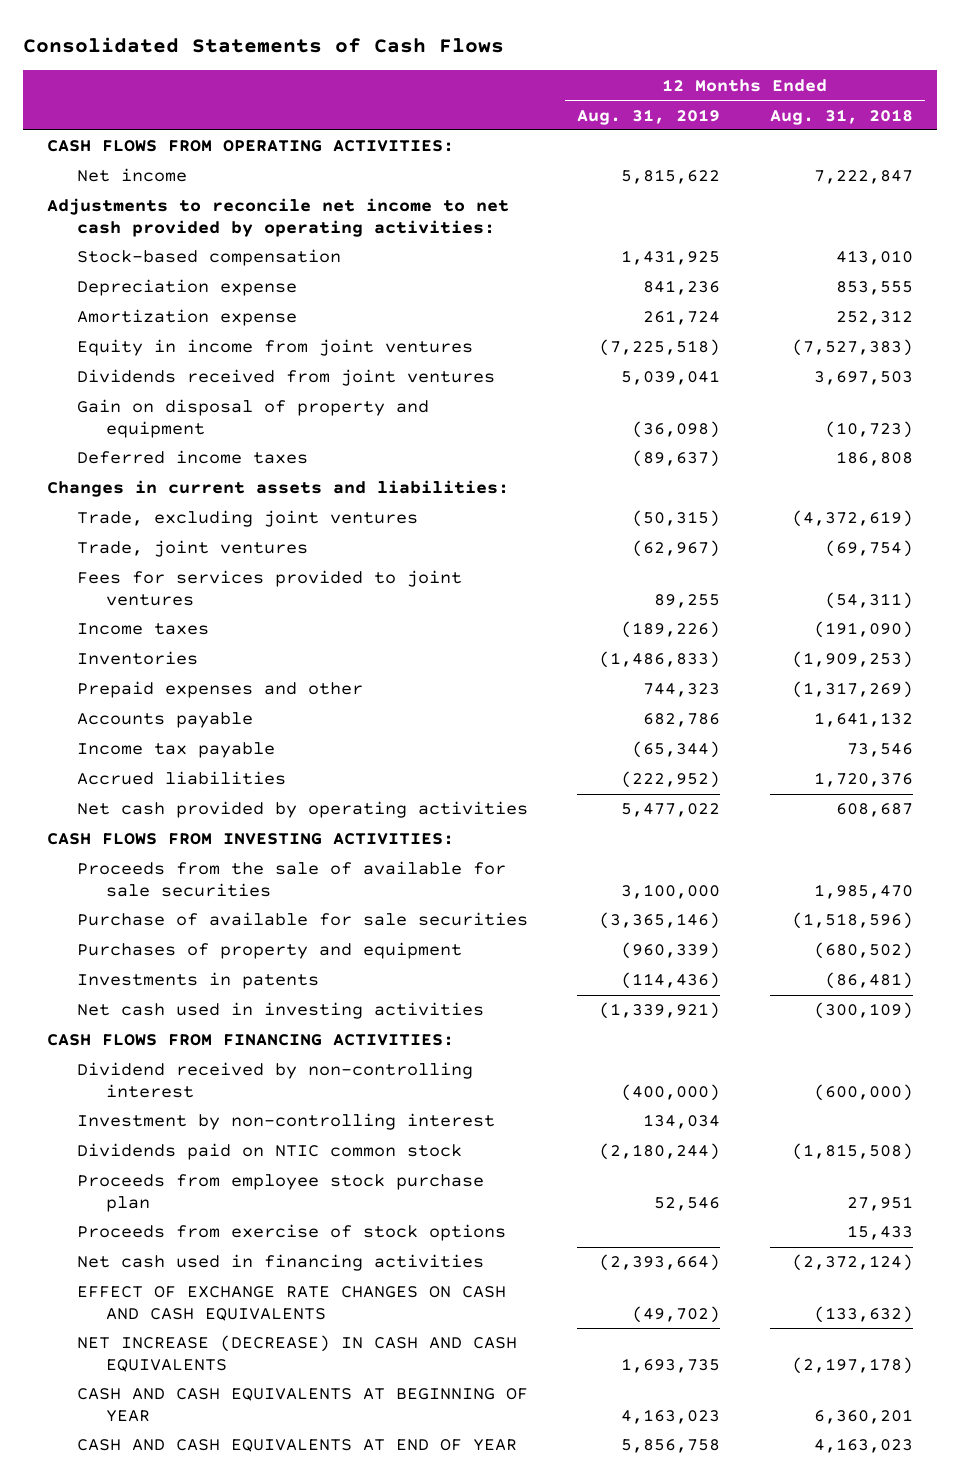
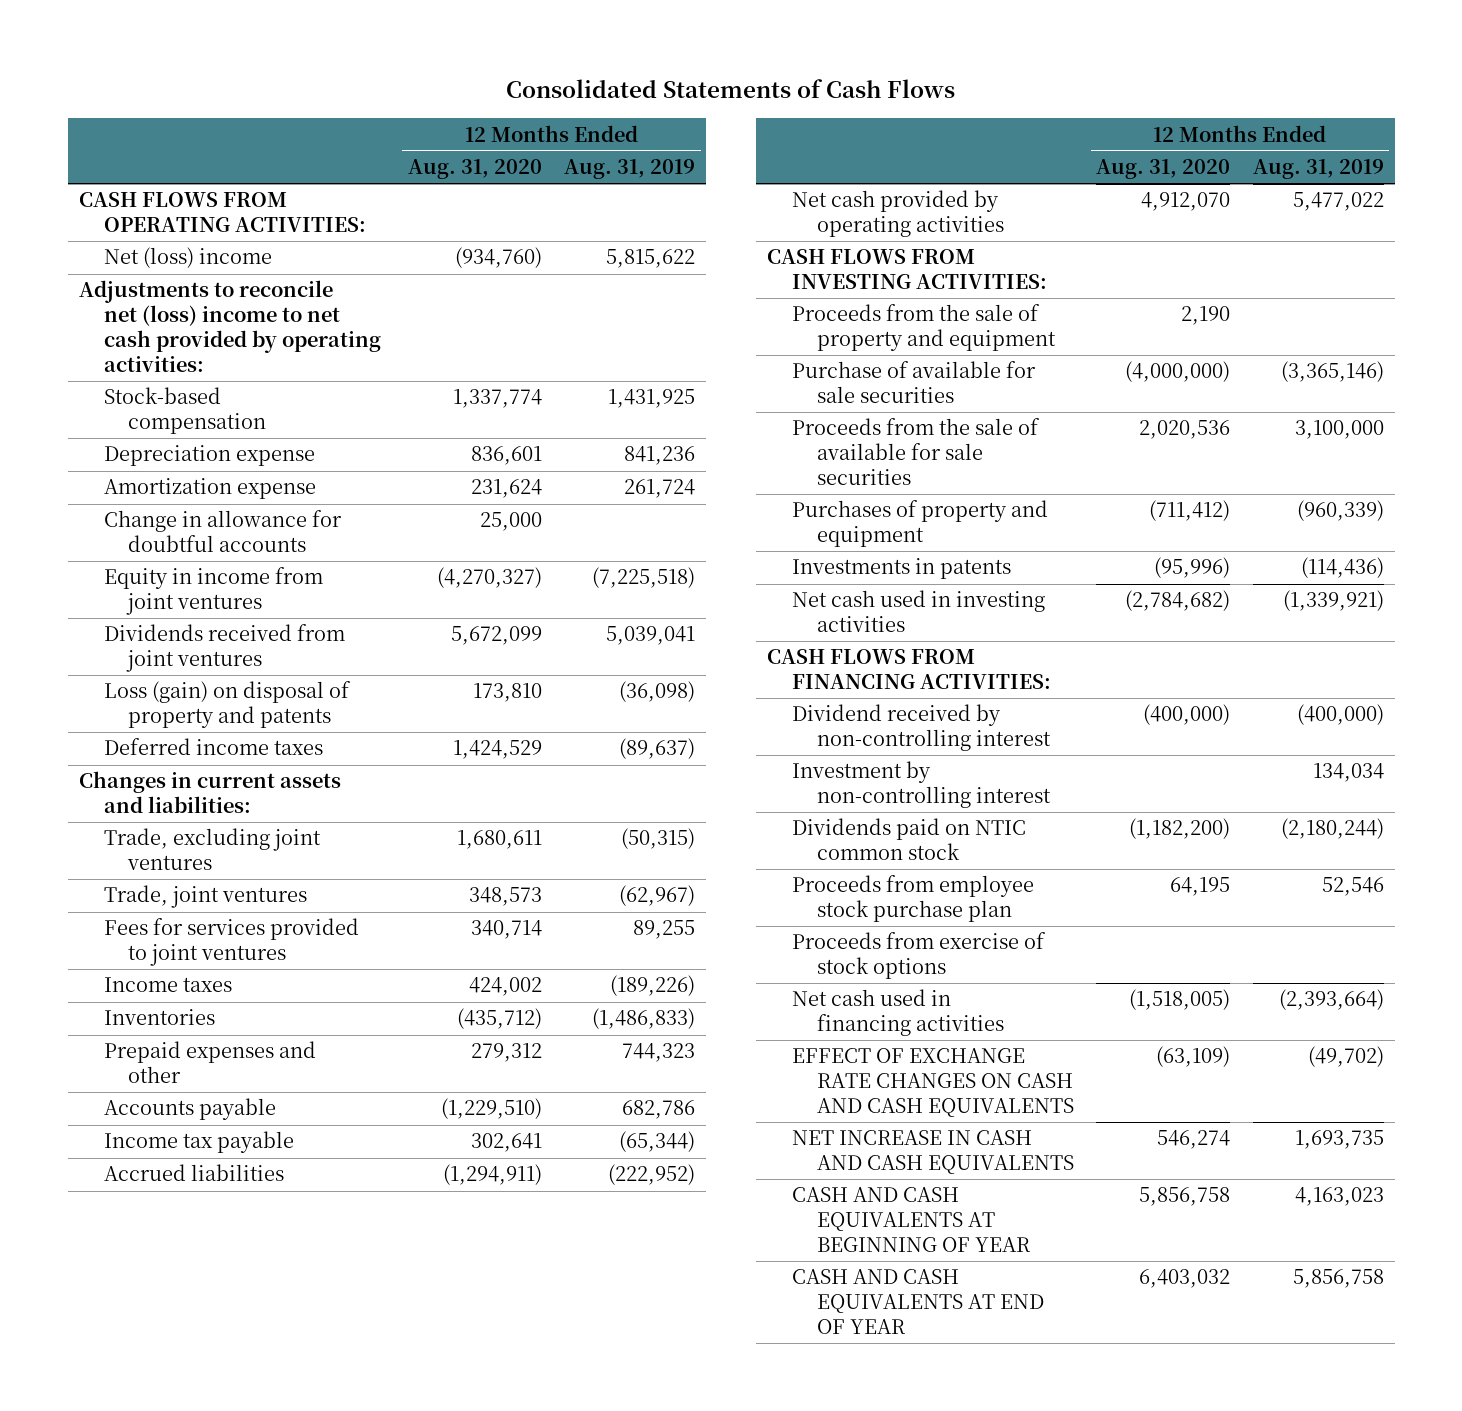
[769,108,913,125] Aug. 31, 2018 -> none
none -> [407,159,542,180] Aug. 31, 2020
[76,168,187,183] Net income -> [103,247,272,269] Net (loss) income
[47,198,510,238] Adjustments to reconcile net income to net cash provided by operating activities: -> [78,280,381,373] Adjustments to reconcile net (loss) income to net cash provided by operating activities:
none -> [103,510,342,553] Change in allowance for doubtful accounts
[76,399,429,439] Gain on disposal of property and equipment -> [103,681,351,729] Loss (gain) on disposal of property and patents
none -> [791,304,1056,352] Proceeds from the sale of property and equipment
[76,861,506,898] Proceeds from the sale of available for sale securities -> [791,418,1040,486] Proceeds from the sale of available for sale securities
[76,1335,517,1373] NET INCREASE (DECREASE) IN CASH AND CASH EQUIVALENTS -> [791,1130,1074,1175] NET INCREASE IN CASH AND CASH EQUIVALENTS

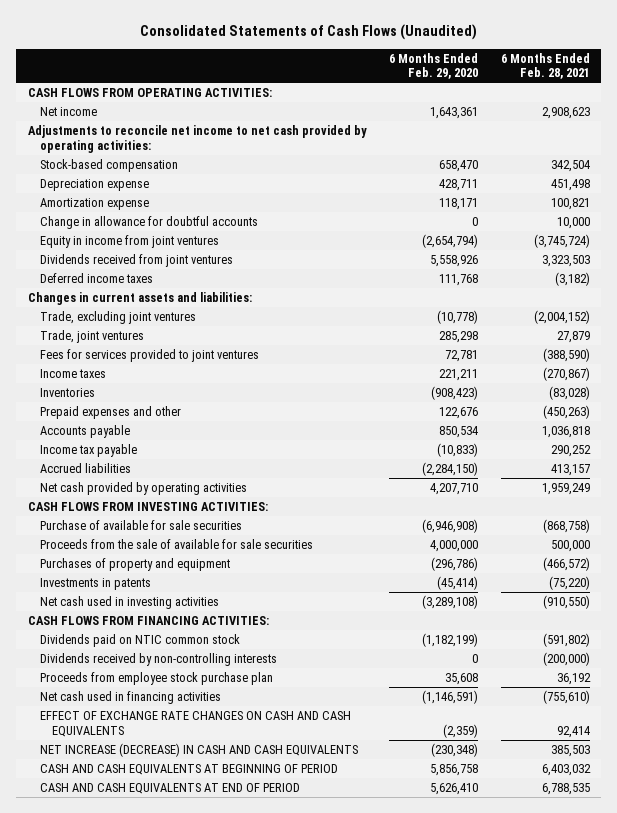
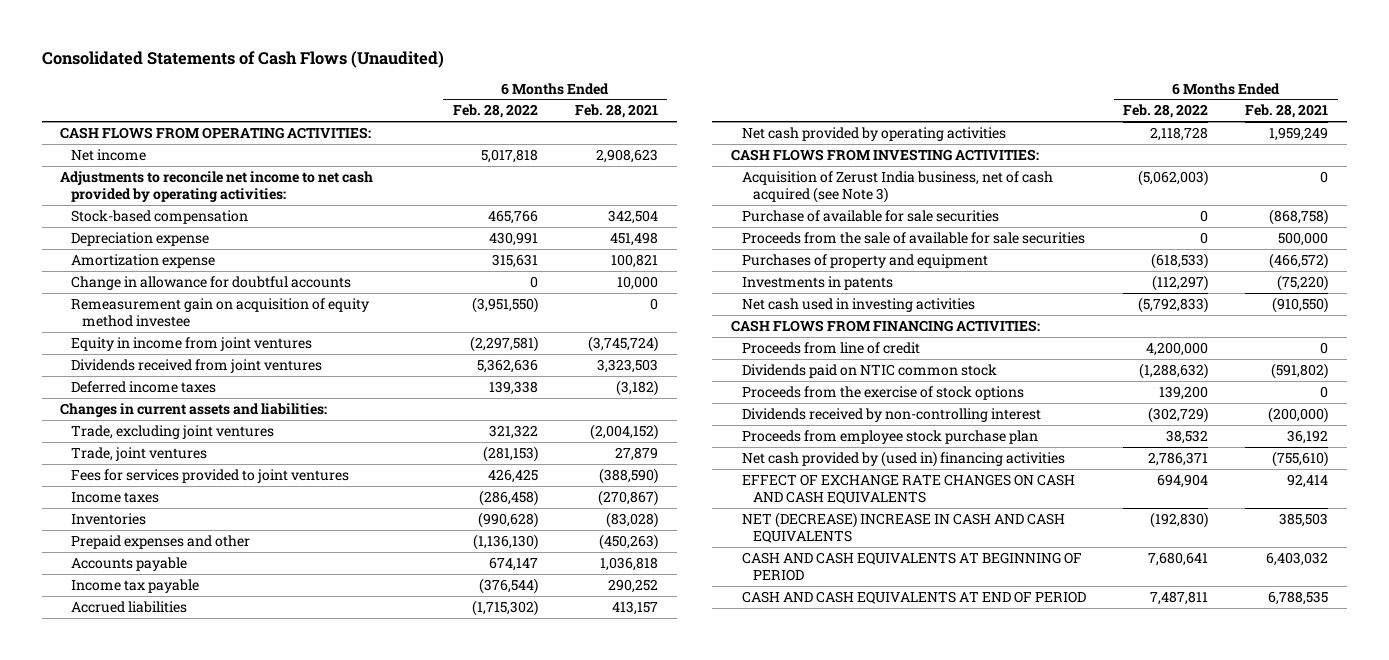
[389,52,479,80] 6 Months Ended Feb. 29, 2020 -> none
none -> [452,104,538,119] Feb. 28, 2022
none -> [71,297,370,327] Remeasurement gain on acquisition of equity method investee
none -> [741,170,1053,203] Acquisition of Zerust India business, net of cash acquired (see Note 3)
none -> [741,341,920,354] Proceeds from line of credit
none -> [741,385,1024,400] Proceeds from the exercise of stock options
[39,652,277,666] Dividends received by non-controlling interests -> [741,407,1041,422] Dividends received by non-controlling interest
[39,690,221,704] Net cash used in financing activities -> [741,450,1065,467] Net cash provided by (used in) financing activities
[39,742,358,757] NET INCREASE (DECREASE) IN CASH AND CASH EQUIVALENTS -> [741,511,1065,543] NET (DECREASE) INCREASE IN CASH AND CASH EQUIVALENTS

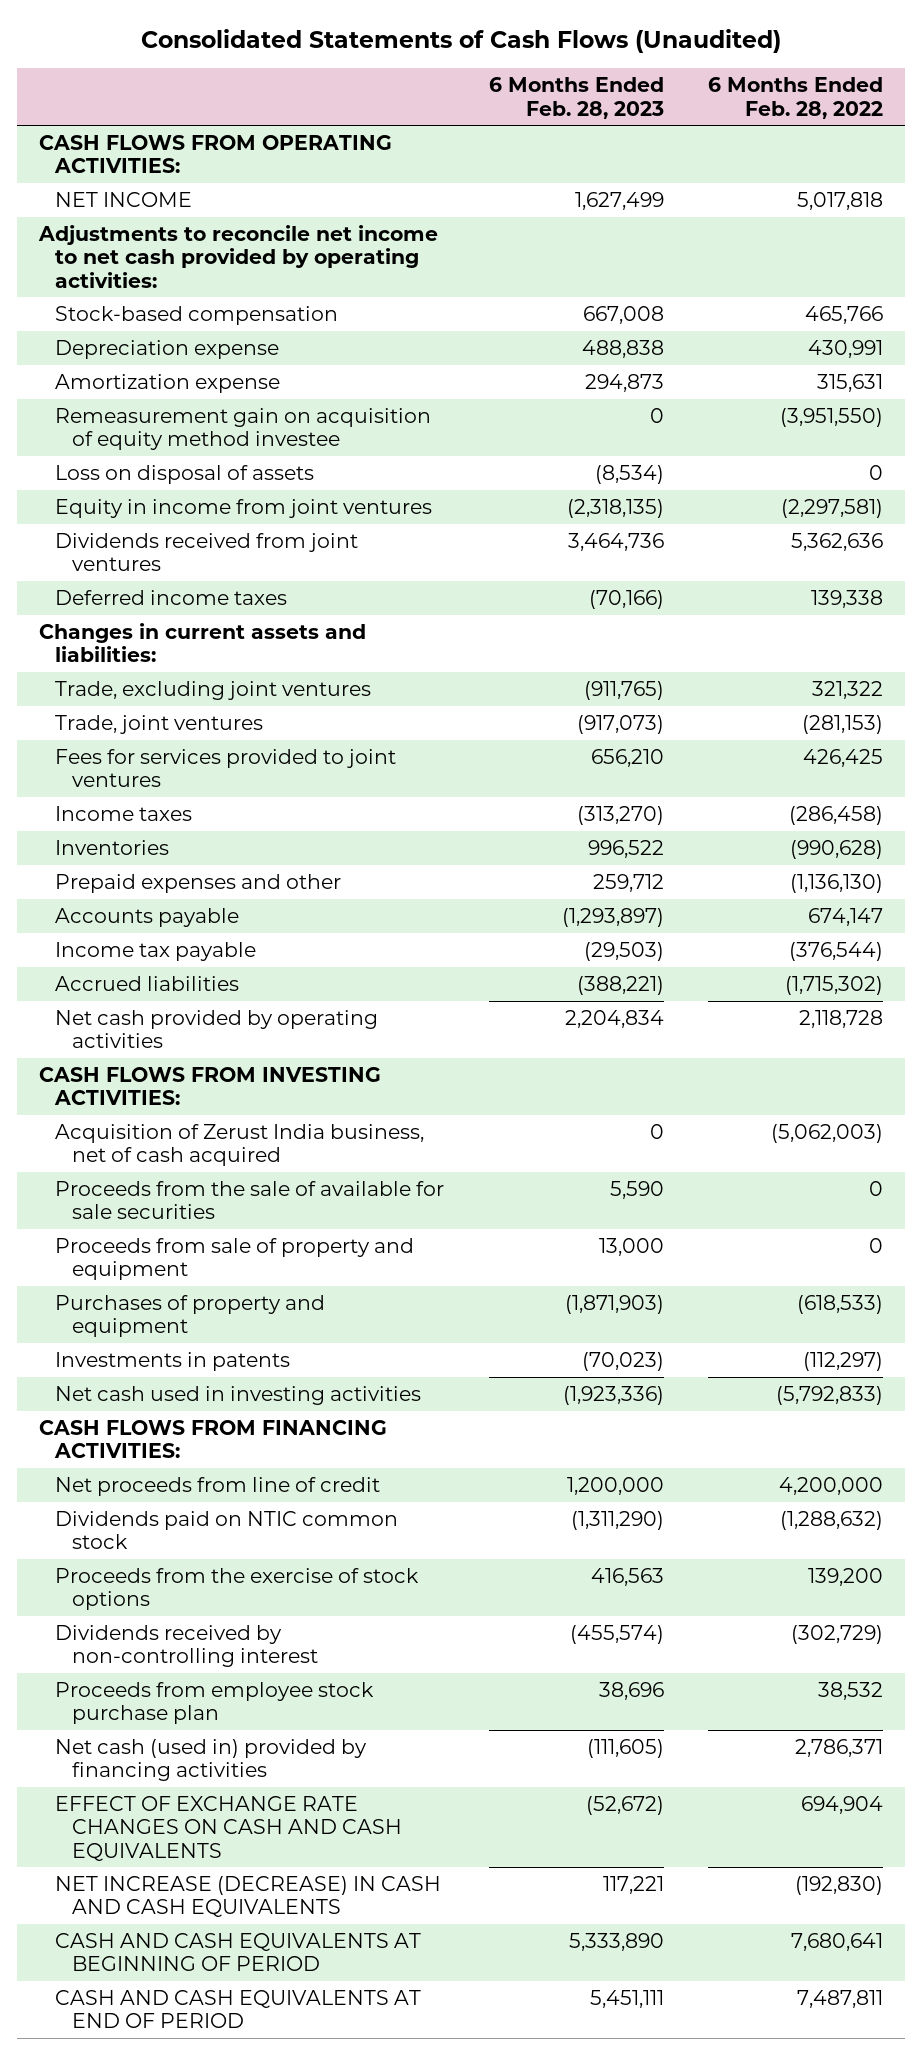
[574,104,658,119] Feb. 28, 2021 -> none
none -> [488,77,664,119] 6 Months Ended Feb. 28, 2023
[71,148,147,161] Net income -> [55,191,193,207] NET INCOME
[71,275,352,290] Change in allowance for doubtful accounts -> none
none -> [55,464,315,484] Loss on disposal of assets
[741,209,999,222] Purchase of available for sale securities -> none
[741,170,1053,203] Acquisition of Zerust India business, net of cash acquired (see Note 3) -> [55,1123,425,1167] Acquisition of Zerust India business, net of cash acquired
none -> [55,1237,415,1281] Proceeds from sale of property and equipment
[741,341,920,354] Proceeds from line of credit -> [55,1476,381,1496] Net proceeds from line of credit
[741,450,1065,467] Net cash provided by (used in) financing activities -> [55,1738,368,1782] Net cash (used in) provided by financing activities
[741,511,1065,543] NET (DECREASE) INCREASE IN CASH AND CASH EQUIVALENTS -> [55,1875,442,1918] NET INCREASE (DECREASE) IN CASH AND CASH EQUIVALENTS

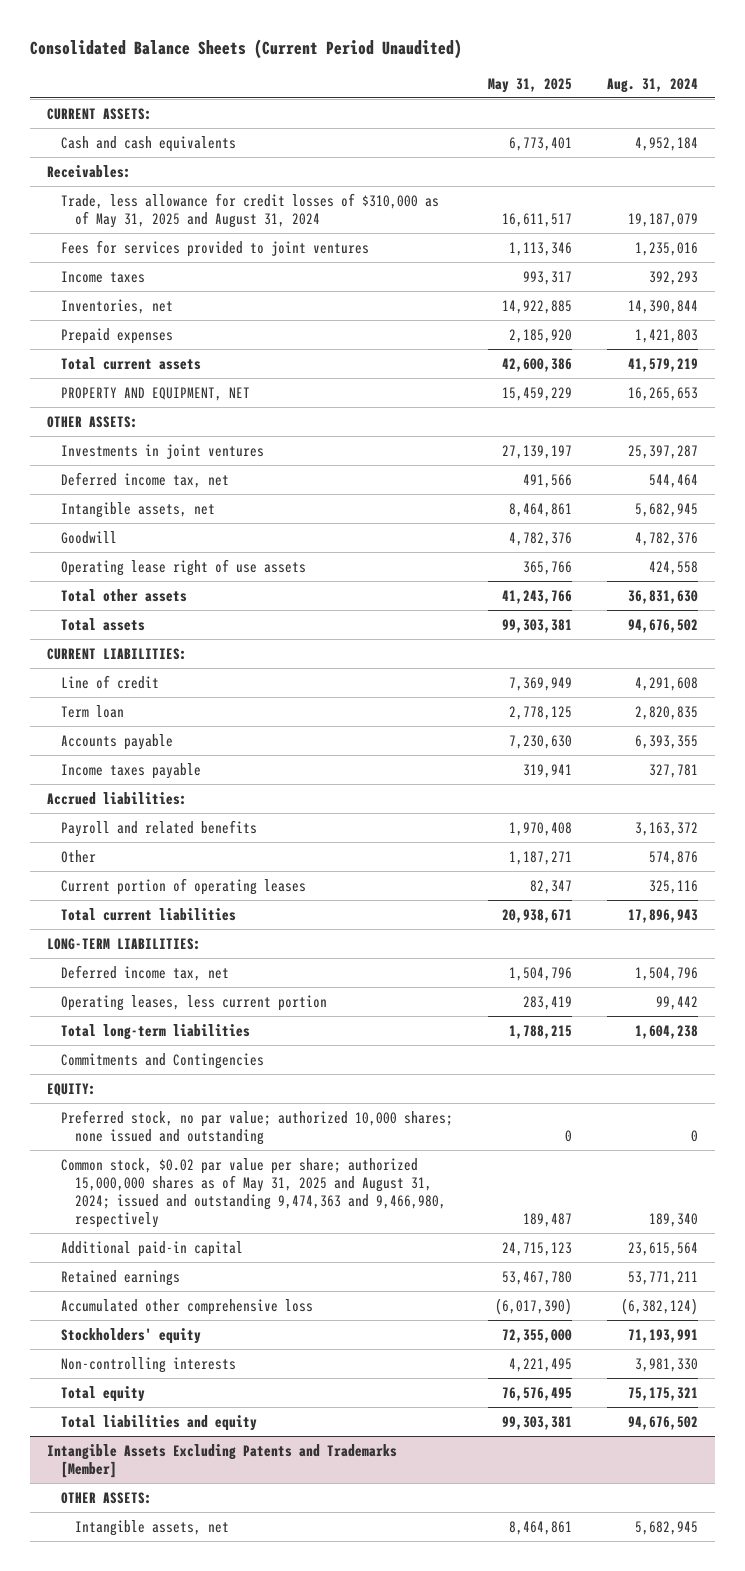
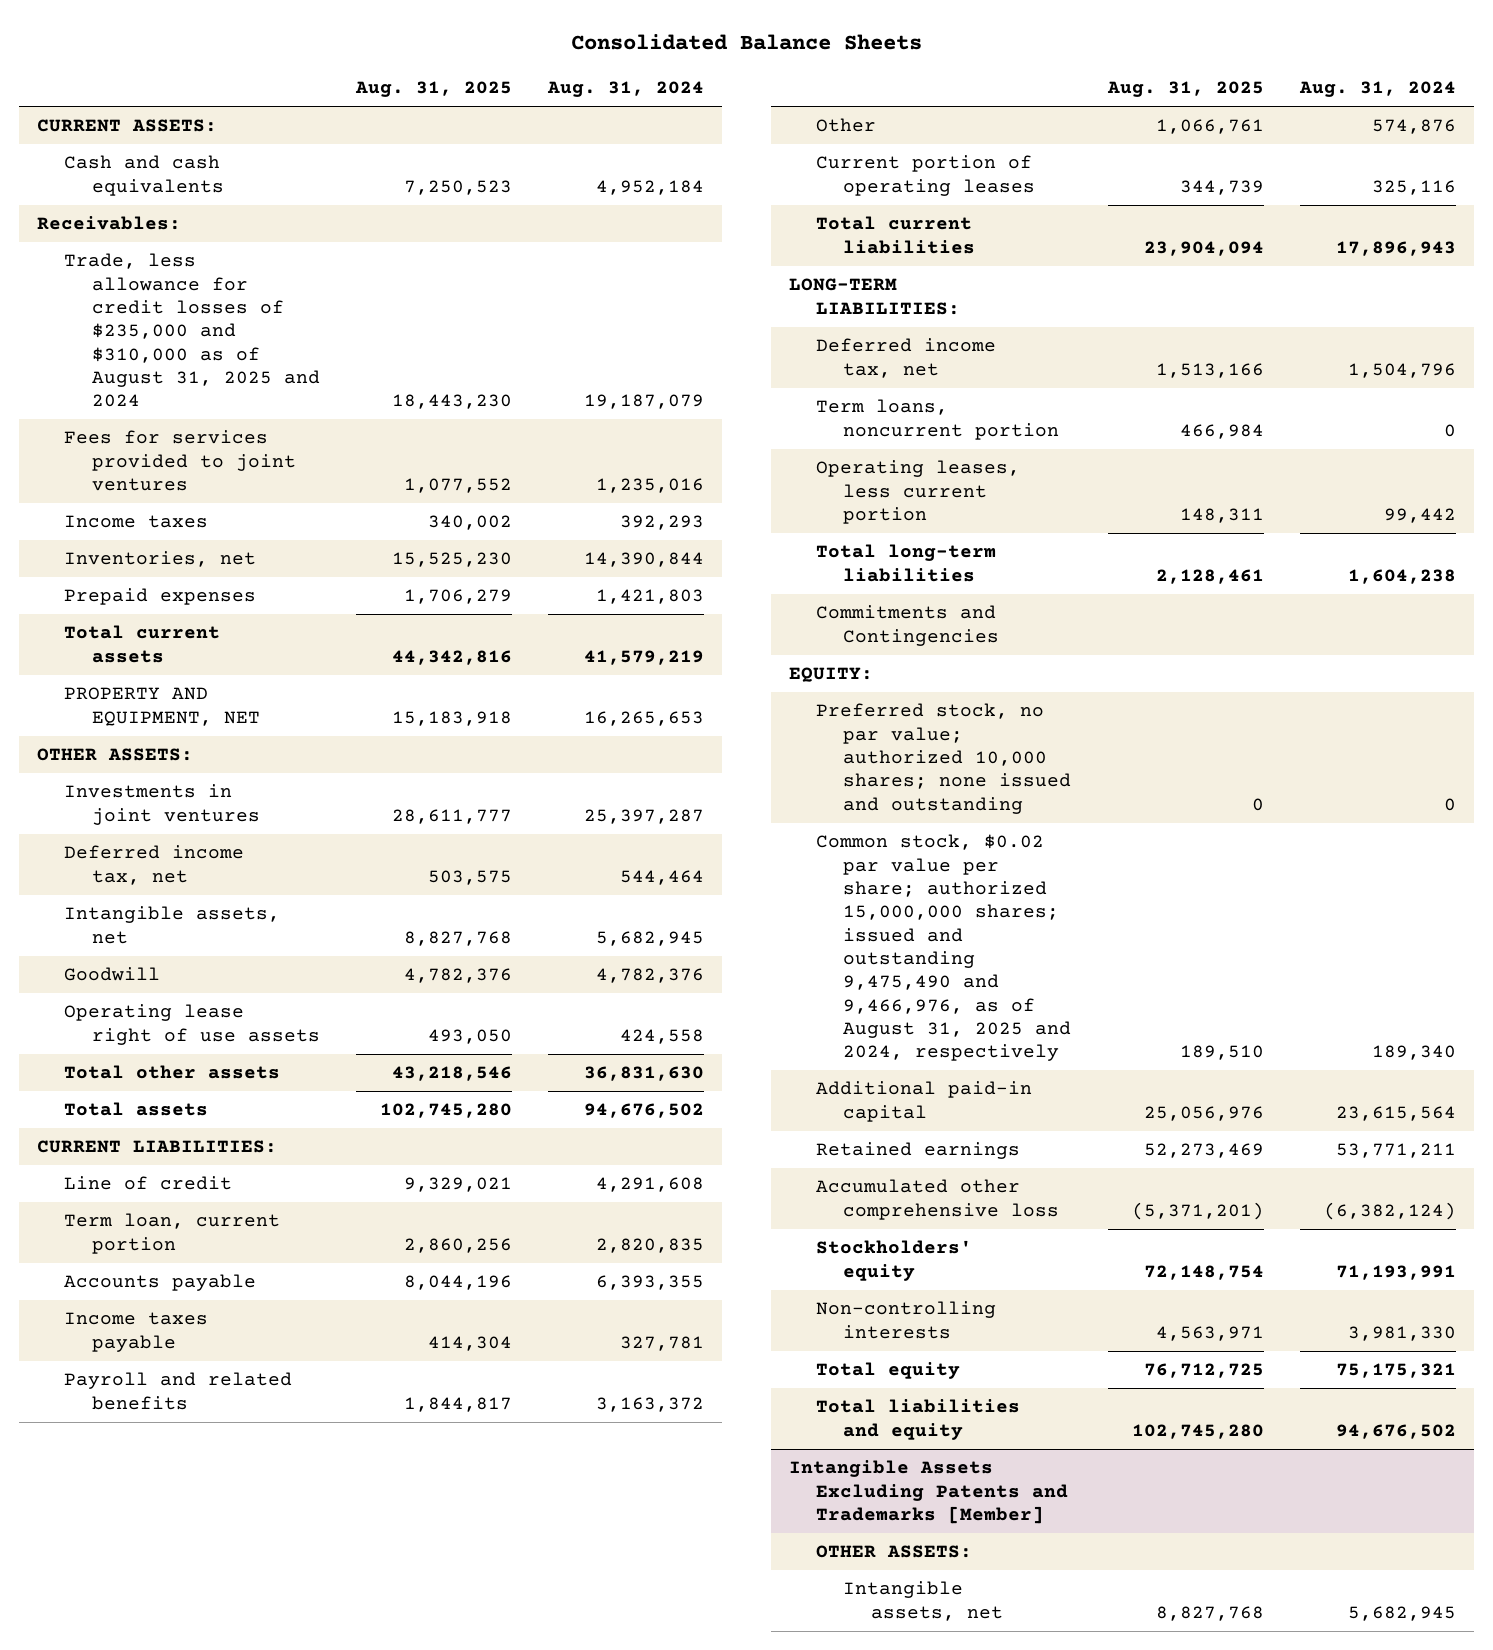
[30,38,463,59] Consolidated Balance Sheets (Current Period Unaudited) -> [570,34,922,51] Consolidated Balance Sheets
[487,77,572,93] May 31, 2025 -> none
none -> [354,81,512,98] Aug. 31, 2025
[61,192,440,228] Trade, less allowance for credit losses of $310,000 as of May 31, 2025 and August 31, 2024 -> [64,253,320,408] Trade, less allowance for credit losses of $235,000 and $310,000 as of August 31, 2025 and 2024
[61,704,125,718] Term loan -> [64,1213,281,1254] Term loan, current portion
[47,791,188,805] Accrued liabilities: -> none
none -> [816,399,1060,440] Term loans, noncurrent portion
[61,1157,446,1228] Common stock, $0.02 par value per share; authorized 15,000,000 shares as of May 31, 2025 and August 31, 2024; issued and outstanding 9,474,363 and 9,466,980, respectively -> [816,834,1072,1062] Common stock, $0.02 par value per share; authorized 15,000,000 shares; issued and outstanding 9,475,490 and 9,466,976, as of August 31, 2025 and 2024, respectively

